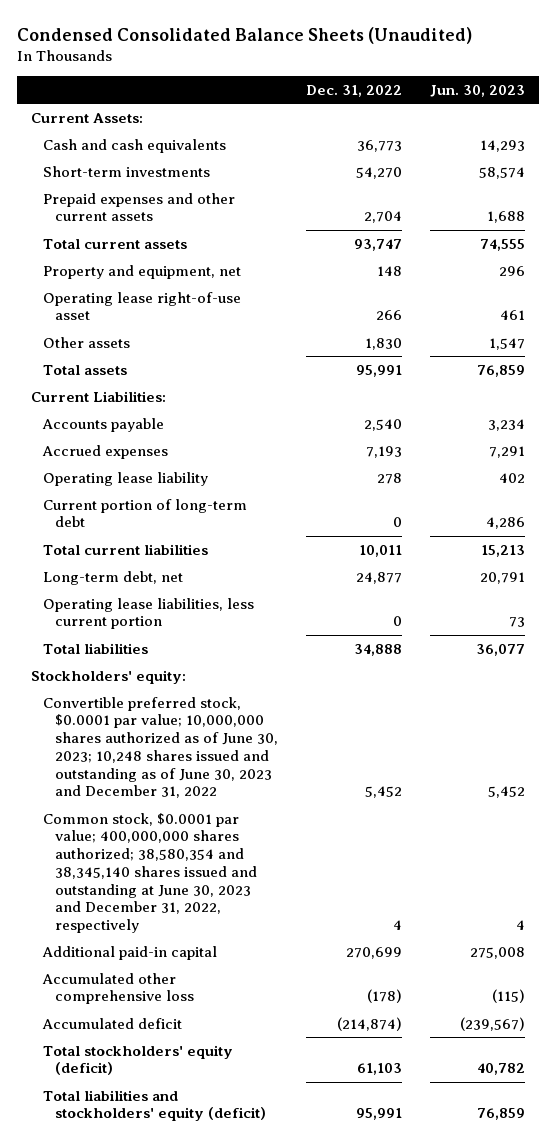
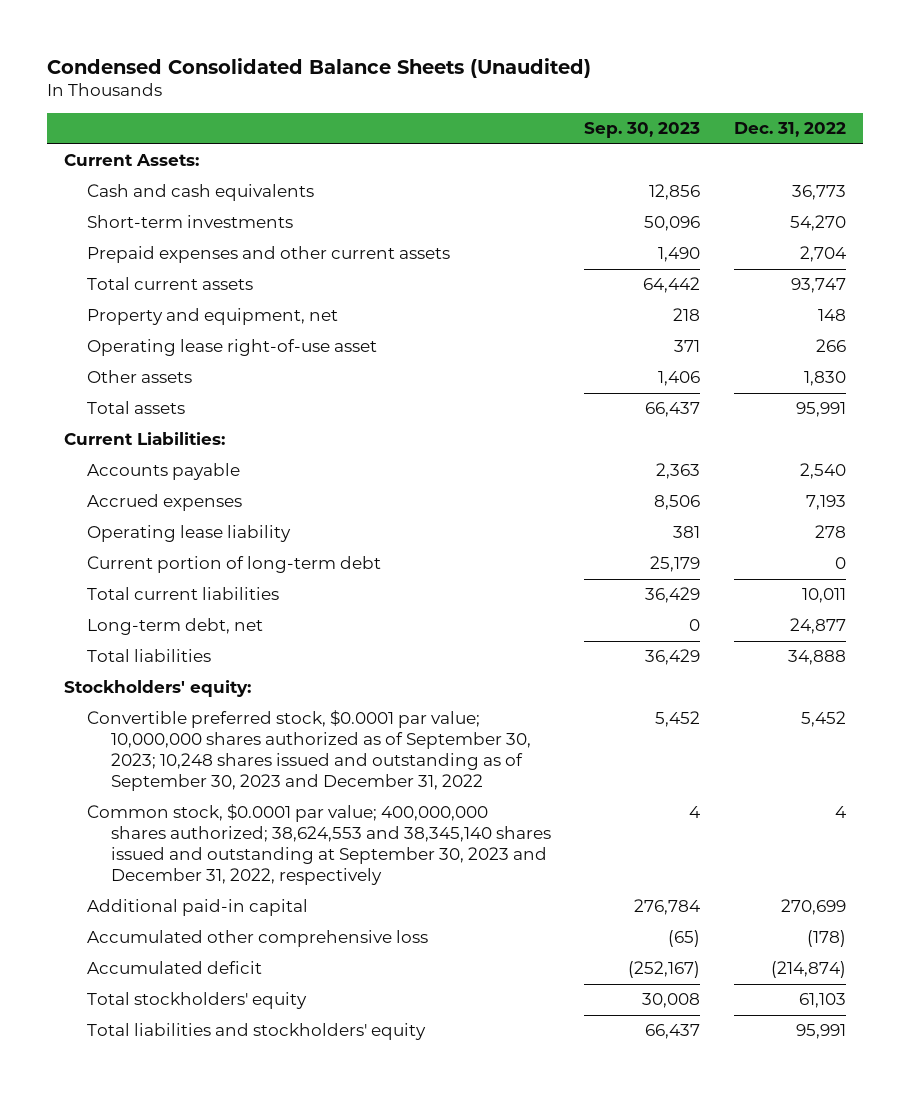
[430,84,526,97] Jun. 30, 2023 -> none
none -> [584,122,701,139] Sep. 30, 2023
[43,597,255,630] Operating lease liabilities, less current portion -> none
[43,696,278,799] Convertible preferred stock, $0.0001 par value; 10,000,000 shares authorized as of June 30, 2023; 10,248 shares issued and outstanding as of June 30, 2023 and December 31, 2022 -> [87,710,531,792] Convertible preferred stock, $0.0001 par value; 10,000,000 shares authorized as of September 30, 2023; 10,248 shares issued and outstanding as of September 30, 2023 and December 31, 2022
[43,812,257,933] Common stock, $0.0001 par value; 400,000,000 shares authorized; 38,580,354 and 38,345,140 shares issued and outstanding at June 30, 2023 and December 31, 2022, respectively -> [87,804,551,886] Common stock, $0.0001 par value; 400,000,000 shares authorized; 38,624,553 and 38,345,140 shares issued and outstanding at September 30, 2023 and December 31, 2022, respectively
[43,1044,234,1076] Total stockholders' equity (deficit) -> [87,992,308,1010] Total stockholders' equity
[43,1089,266,1122] Total liabilities and stockholders' equity (deficit) -> [87,1023,427,1041] Total liabilities and stockholders' equity

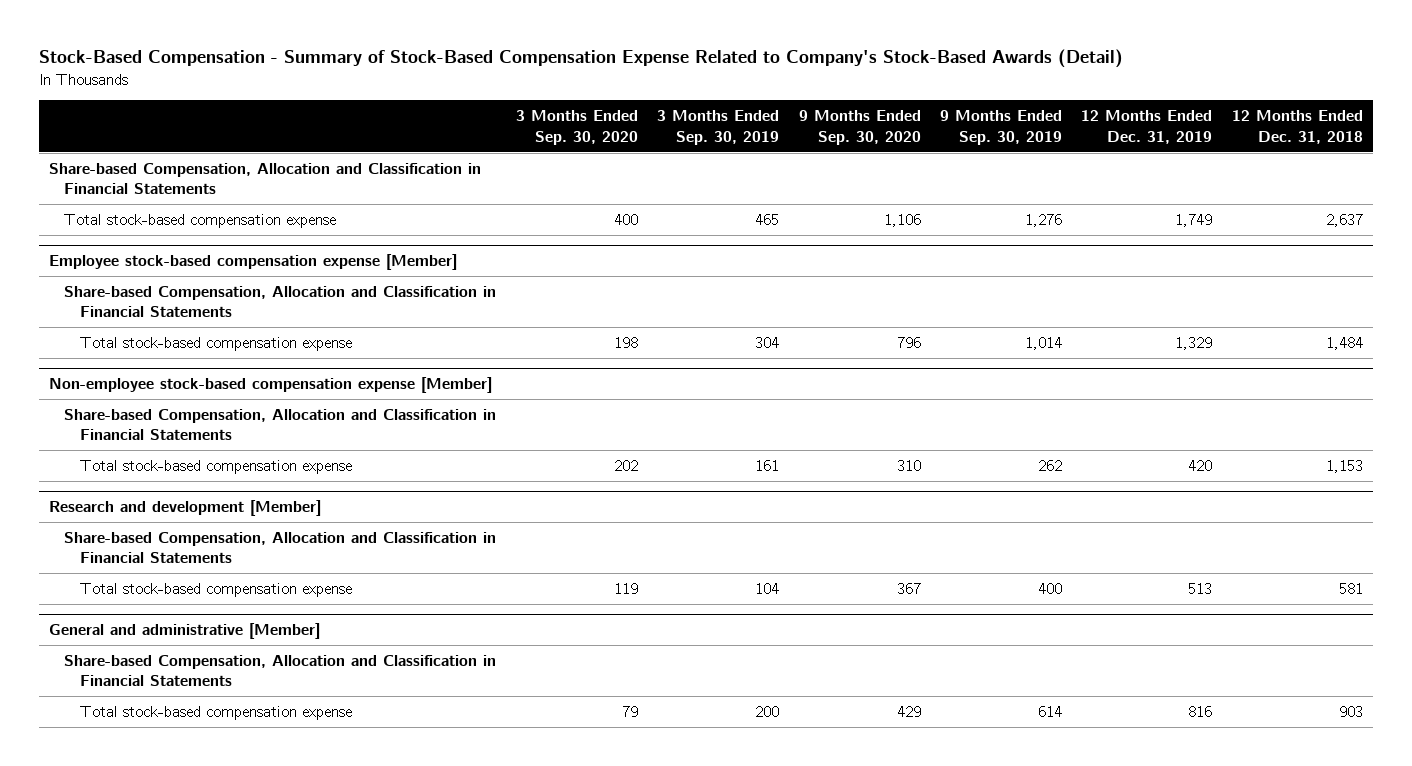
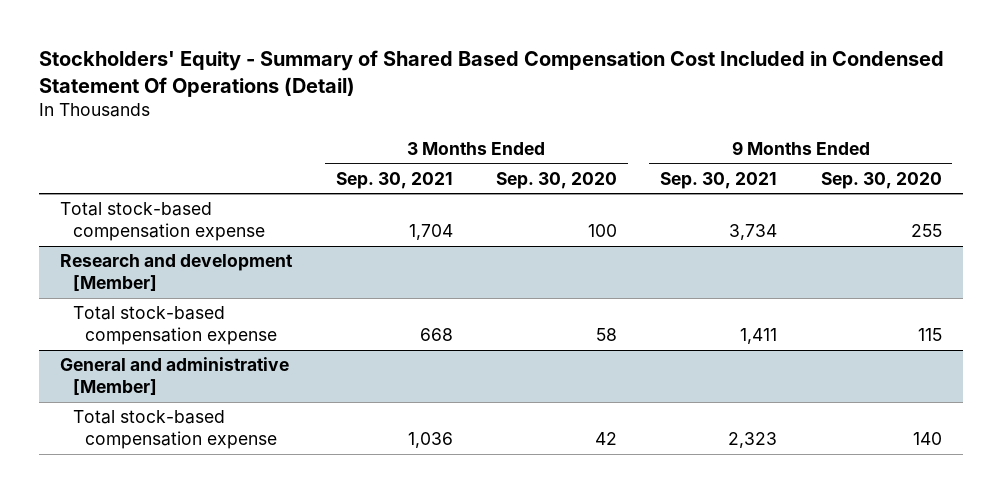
[39,49,1124,69] Stock-Based Compensation - Summary of Stock-Based Compensation Expense Related to Company's Stock-Based Awards (Detail) -> [38,49,944,97] Stockholders' Equity - Summary of Shared Based Compensation Cost Included in Condensed Statement Of Operations (Detail)
[657,110,780,145] 3 Months Ended Sep. 30, 2019 -> none
[940,110,1063,145] 9 Months Ended Sep. 30, 2019 -> none
[1081,110,1213,144] 12 Months Ended Dec. 31, 2019 -> none
[1231,110,1363,144] 12 Months Ended Dec. 31, 2018 -> none
none -> [335,171,453,189] Sep. 30, 2021
none -> [660,171,778,189] Sep. 30, 2021
[48,162,481,195] Share-based Compensation, Allocation and Classification in Financial Statements -> none
[48,254,457,271] Employee stock-based compensation expense [Member] -> none
[64,285,497,318] Share-based Compensation, Allocation and Classification in Financial Statements -> none
[80,336,353,351] Total stock-based compensation expense -> none
[48,377,492,394] Non-employee stock-based compensation expense [Member] -> none
[64,408,497,441] Share-based Compensation, Allocation and Classification in Financial Statements -> none
[80,459,353,474] Total stock-based compensation expense -> none
[613,213,638,225] 400 -> [587,224,617,238] 100
[883,213,921,227] 1,106 -> [910,224,942,238] 255
[64,531,497,564] Share-based Compensation, Allocation and Classification in Financial Statements -> none
[613,582,638,594] 119 -> [595,328,617,342] 58
[896,582,921,594] 367 -> [917,328,942,342] 115
[64,654,497,687] Share-based Compensation, Allocation and Classification in Financial Statements -> none
[621,705,638,717] 79 -> [594,432,617,446] 42
[896,705,921,717] 429 -> [912,432,942,446] 140

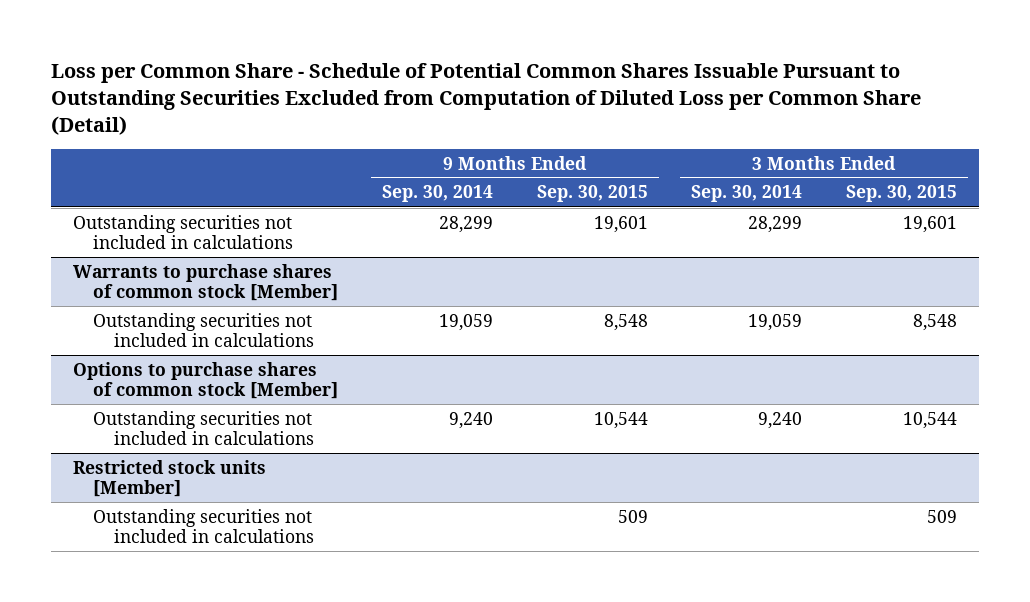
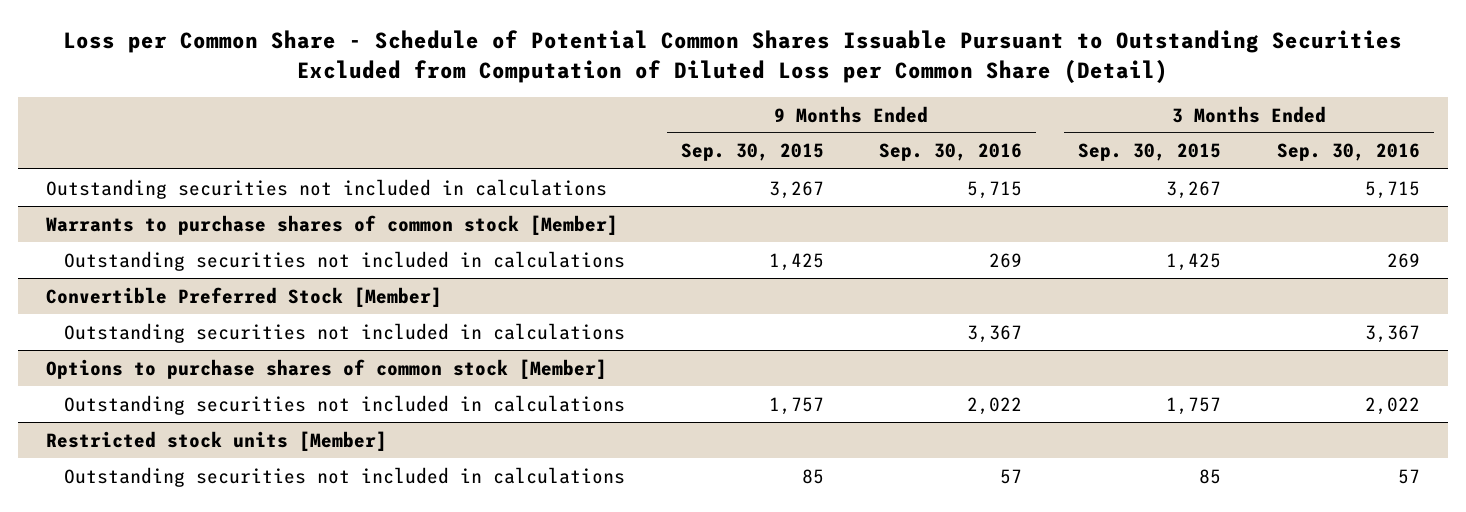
[382,185,494,203] Sep. 30, 2014 -> none
[691,185,803,203] Sep. 30, 2014 -> none
none -> [879,143,1023,162] Sep. 30, 2016
none -> [1276,143,1420,162] Sep. 30, 2016
[593,215,648,233] 19,601 -> [768,180,824,199] 3,267
[902,215,957,233] 19,601 -> [1166,180,1222,199] 3,267
[603,313,648,331] 8,548 -> [768,252,824,271] 1,425
[912,313,957,331] 8,548 -> [1166,252,1222,271] 1,425
none -> [46,286,443,307] Convertible Preferred Stock [Member]
none -> [63,322,625,343] Outstanding securities not included in calculations
[593,411,648,429] 10,544 -> [768,396,824,415] 1,757
[902,411,957,429] 10,544 -> [1166,396,1222,415] 1,757
[617,509,648,523] 509 -> [801,468,824,484] 85
[926,509,957,523] 509 -> [1199,468,1222,484] 85

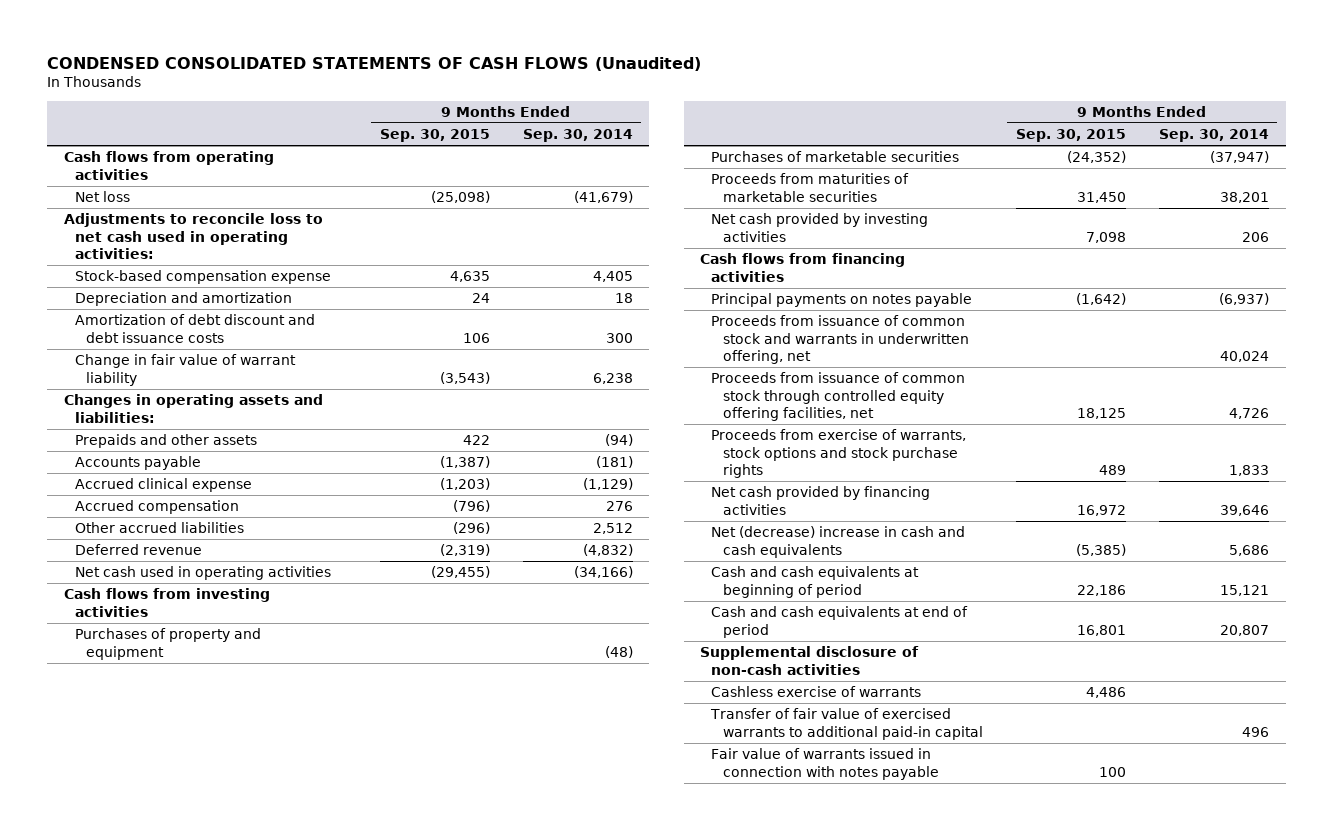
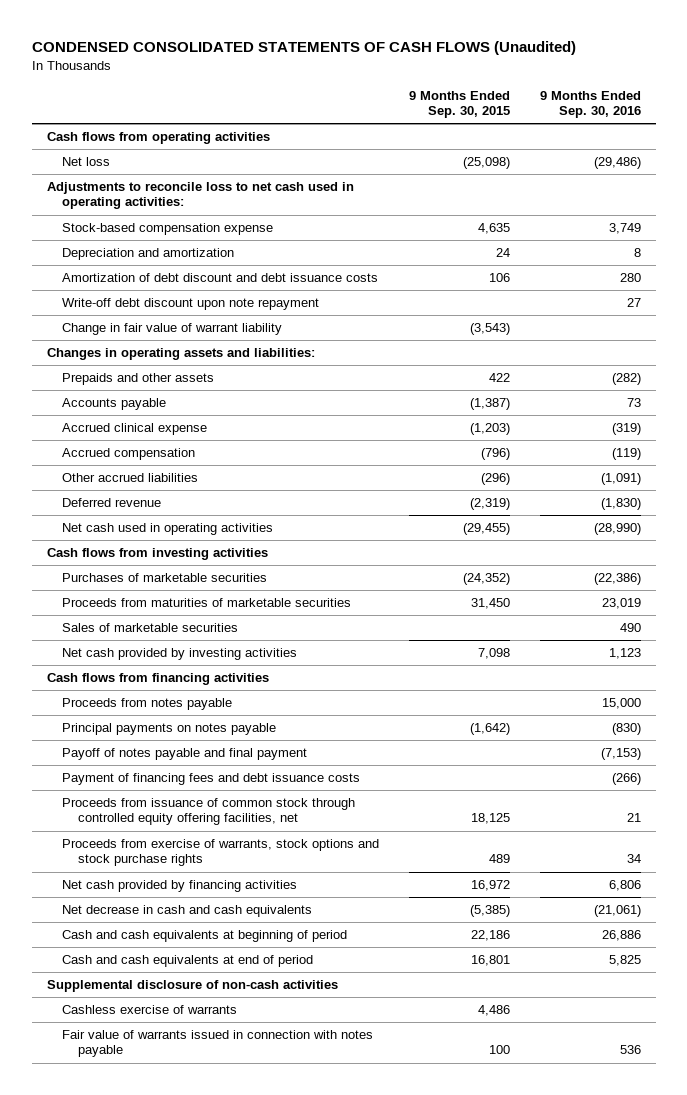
[522,128,633,142] Sep. 30, 2014 -> none
none -> [539,91,641,119] 9 Months Ended Sep. 30, 2016
none -> [62,298,320,311] Write-off debt discount upon note repayment
[75,628,262,660] Purchases of property and equipment -> none
none -> [62,623,239,633] Sales of marketable securities
none -> [62,698,233,711] Proceeds from notes payable
[711,315,969,365] Proceeds from issuance of common stock and warrants in underwritten offering, net -> none
none -> [62,748,308,761] Payoff of notes payable and final payment
none -> [62,773,361,786] Payment of financing fees and debt issuance costs
[711,526,966,558] Net (decrease) increase in cash and cash equivalents -> [62,905,313,918] Net decrease in cash and cash equivalents
[710,708,983,740] Transfer of fair value of exercised warrants to additional paid-in capital -> none

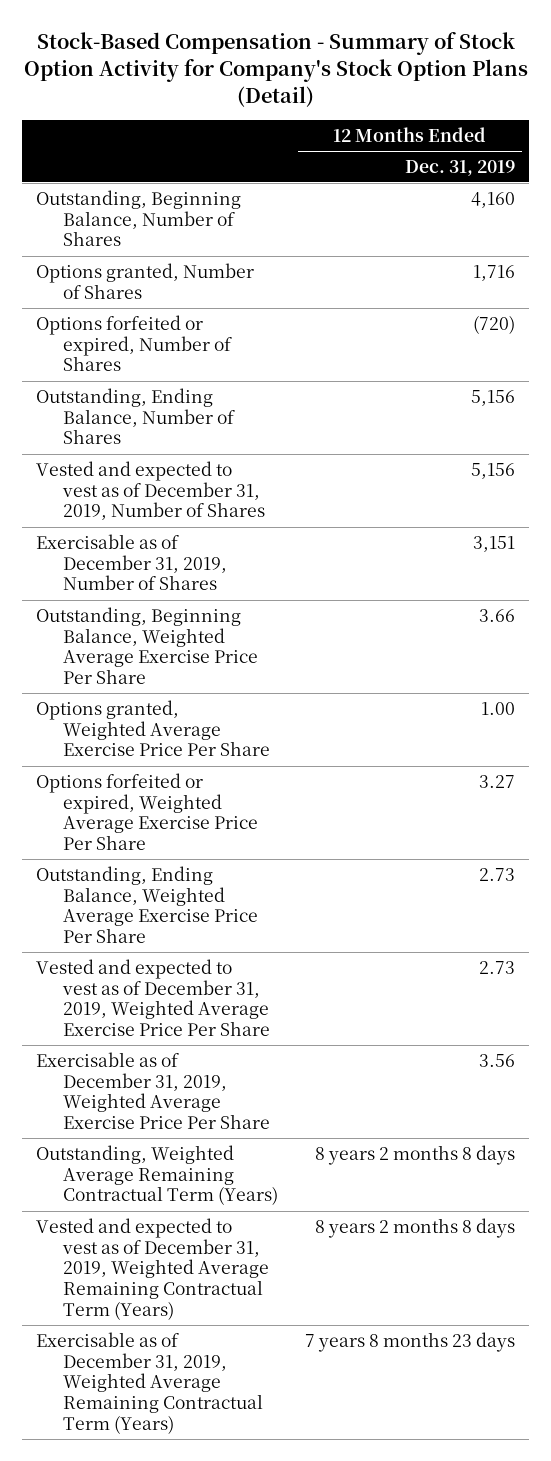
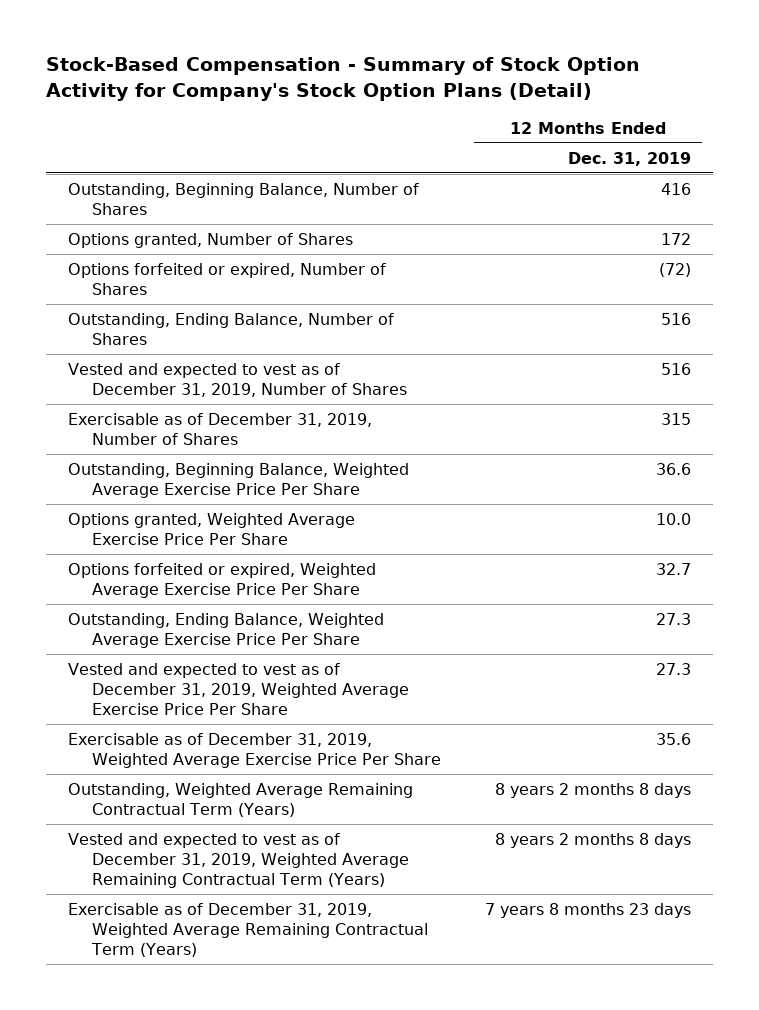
[471,191,516,208] 4,160 -> [661,182,692,195] 416
[473,264,516,281] 1,716 -> [661,232,692,245] 172
[473,314,516,334] (720) -> [659,262,692,277] (72)
[471,389,516,406] 5,156 -> [661,312,692,325] 516
[471,462,516,479] 5,156 -> [661,362,692,375] 516
[473,535,516,552] 3,151 -> [661,412,692,425] 315
[479,608,516,622] 3.66 -> [656,462,692,475] 36.6
[481,701,516,715] 1.00 -> [656,512,692,525] 10.0
[479,774,516,788] 3.27 -> [656,562,692,575] 32.7
[479,867,516,881] 2.73 -> [656,612,692,625] 27.3
[479,960,516,974] 2.73 -> [656,662,692,675] 27.3
[479,1053,516,1067] 3.56 -> [656,732,692,745] 35.6

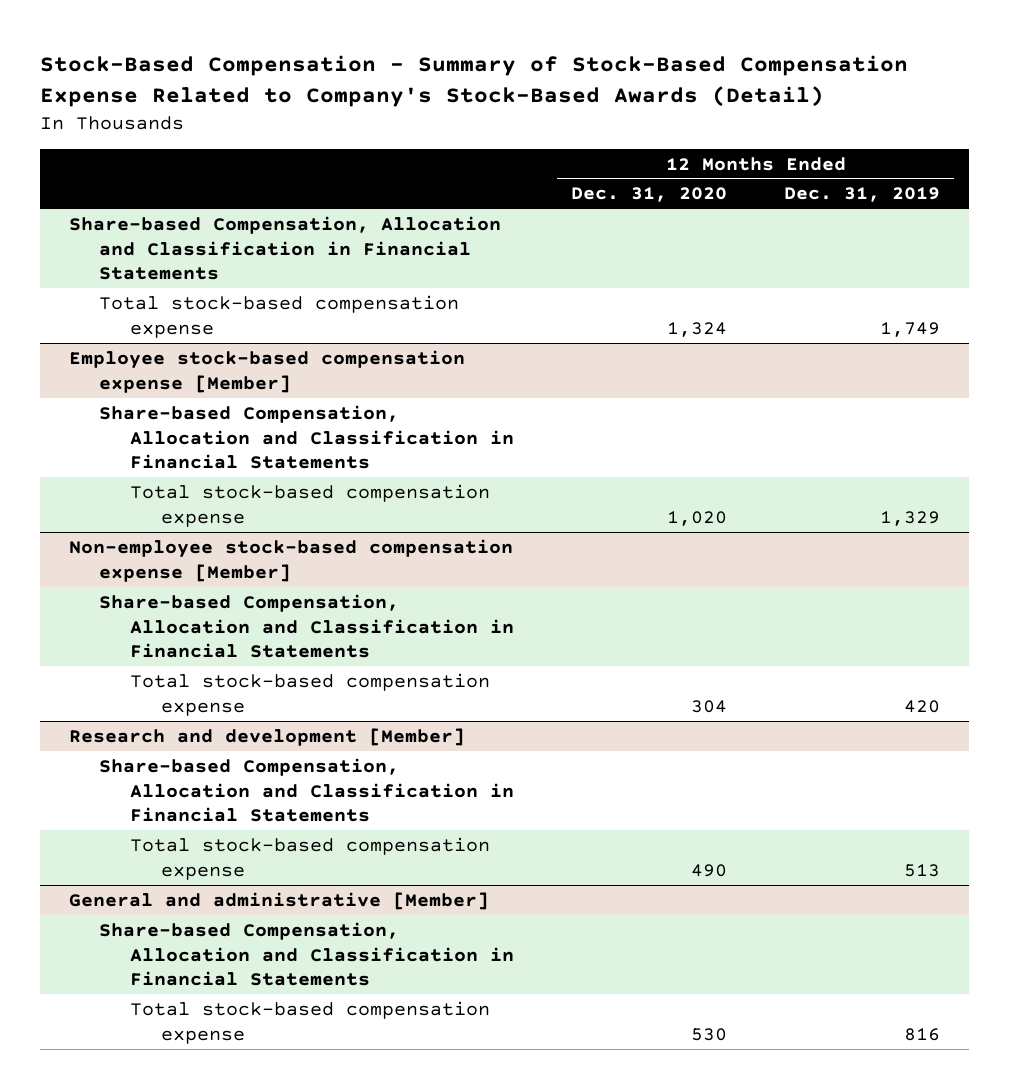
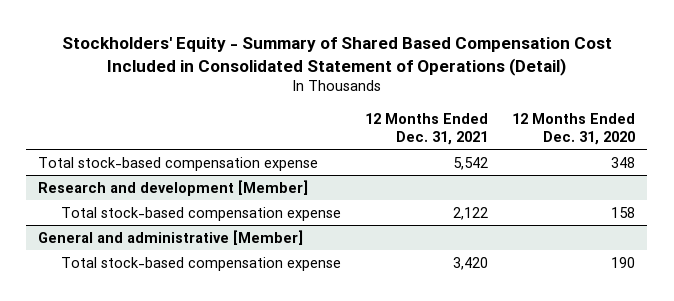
[40,55,909,108] Stock-Based Compensation - Summary of Stock-Based Compensation Expense Related to Company's Stock-Based Awards (Detail) -> [61,37,612,76] Stockholders' Equity - Summary of Shared Based Compensation Cost Included in Consolidated Statement of Operations (Detail)
[784,187,941,203] Dec. 31, 2019 -> none
none -> [365,112,489,146] 12 Months Ended Dec. 31, 2021
[68,215,501,281] Share-based Compensation, Allocation and Classification in Financial Statements -> none
[68,349,465,393] Employee stock-based compensation expense [Member] -> none
[99,404,515,470] Share-based Compensation, Allocation and Classification in Financial Statements -> none
[130,483,491,527] Total stock-based compensation expense -> none
[68,538,513,582] Non-employee stock-based compensation expense [Member] -> none
[99,593,515,659] Share-based Compensation, Allocation and Classification in Financial Statements -> none
[130,672,491,716] Total stock-based compensation expense -> none
[667,321,728,337] 1,324 -> [611,156,636,168] 348
[99,757,515,823] Share-based Compensation, Allocation and Classification in Financial Statements -> none
[691,863,728,877] 490 -> [611,206,636,218] 158
[99,921,515,987] Share-based Compensation, Allocation and Classification in Financial Statements -> none
[691,1027,728,1041] 530 -> [611,256,636,268] 190

